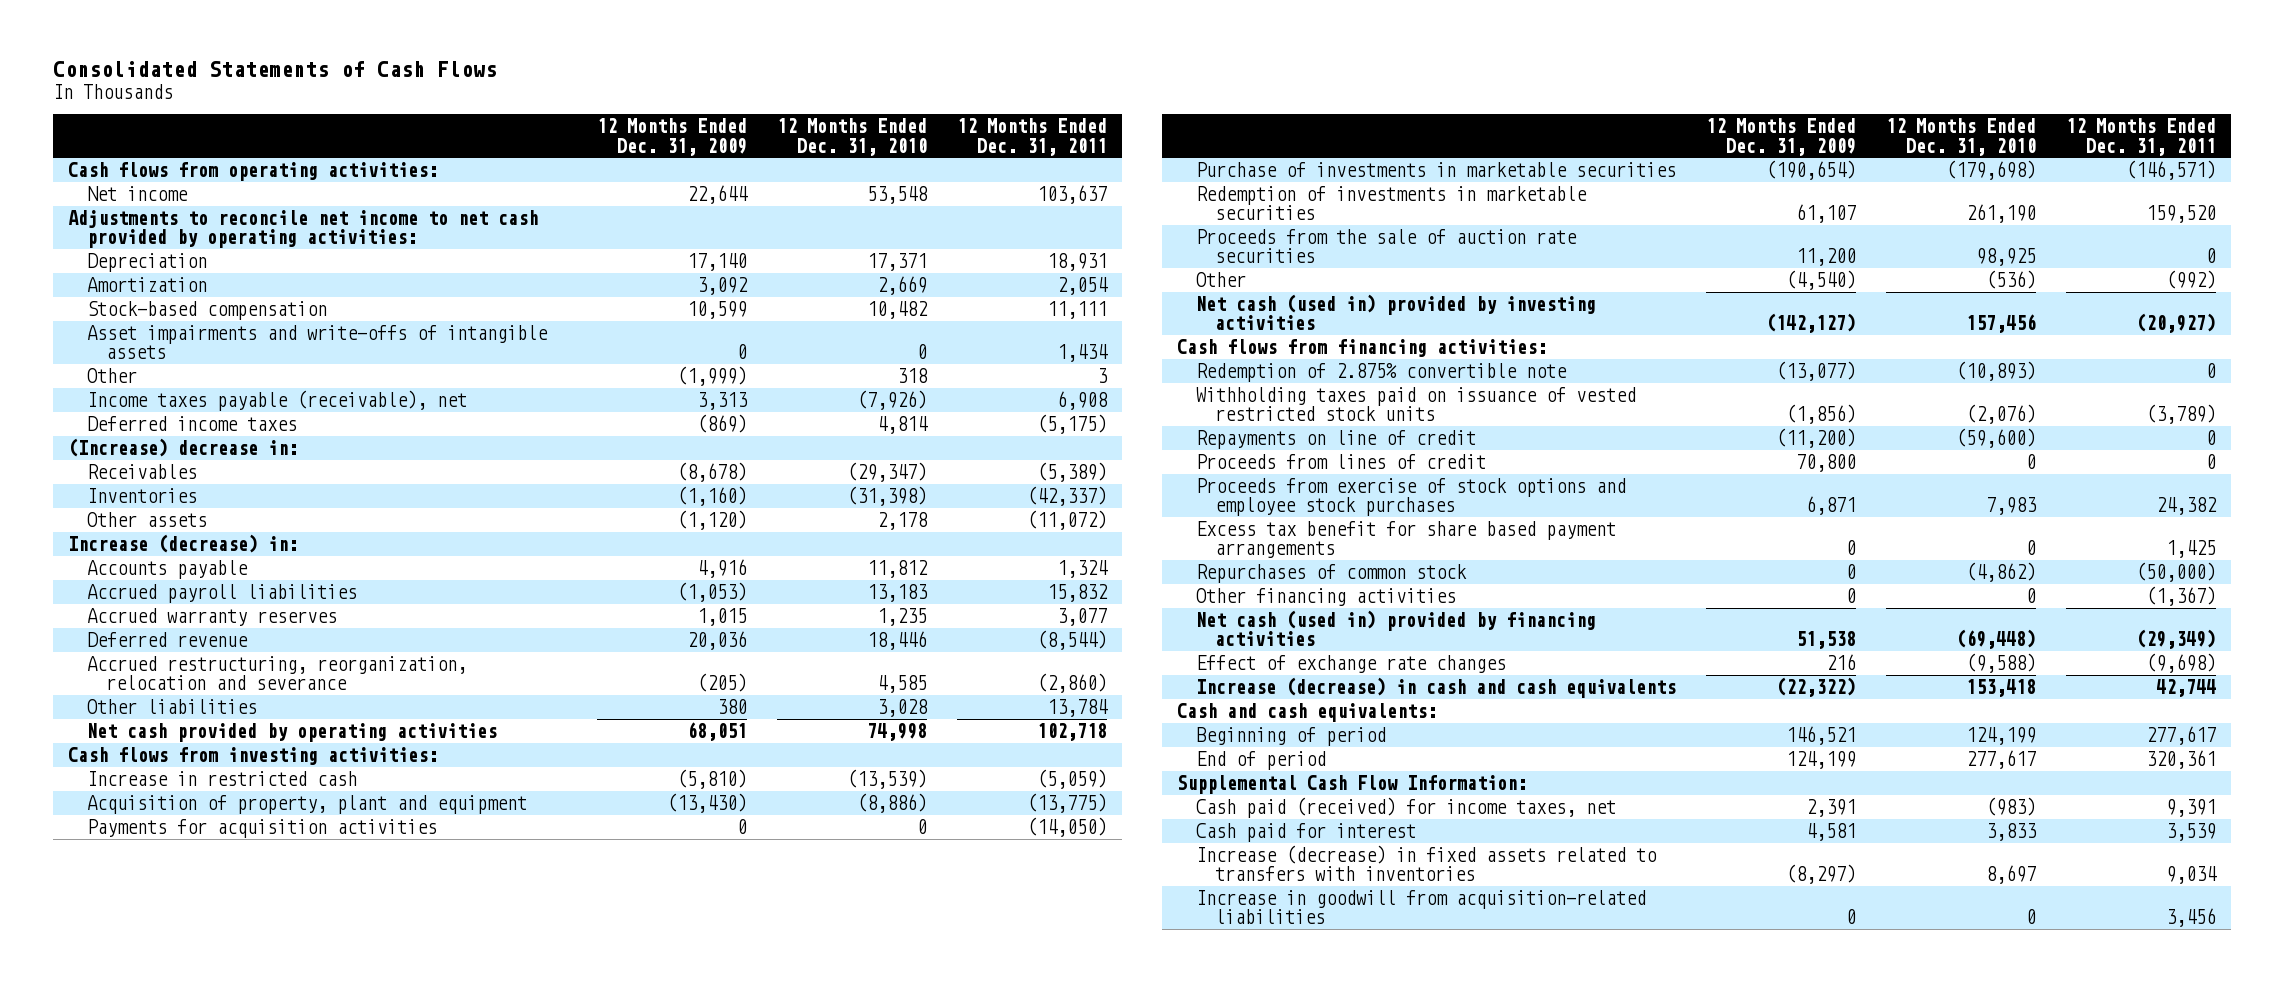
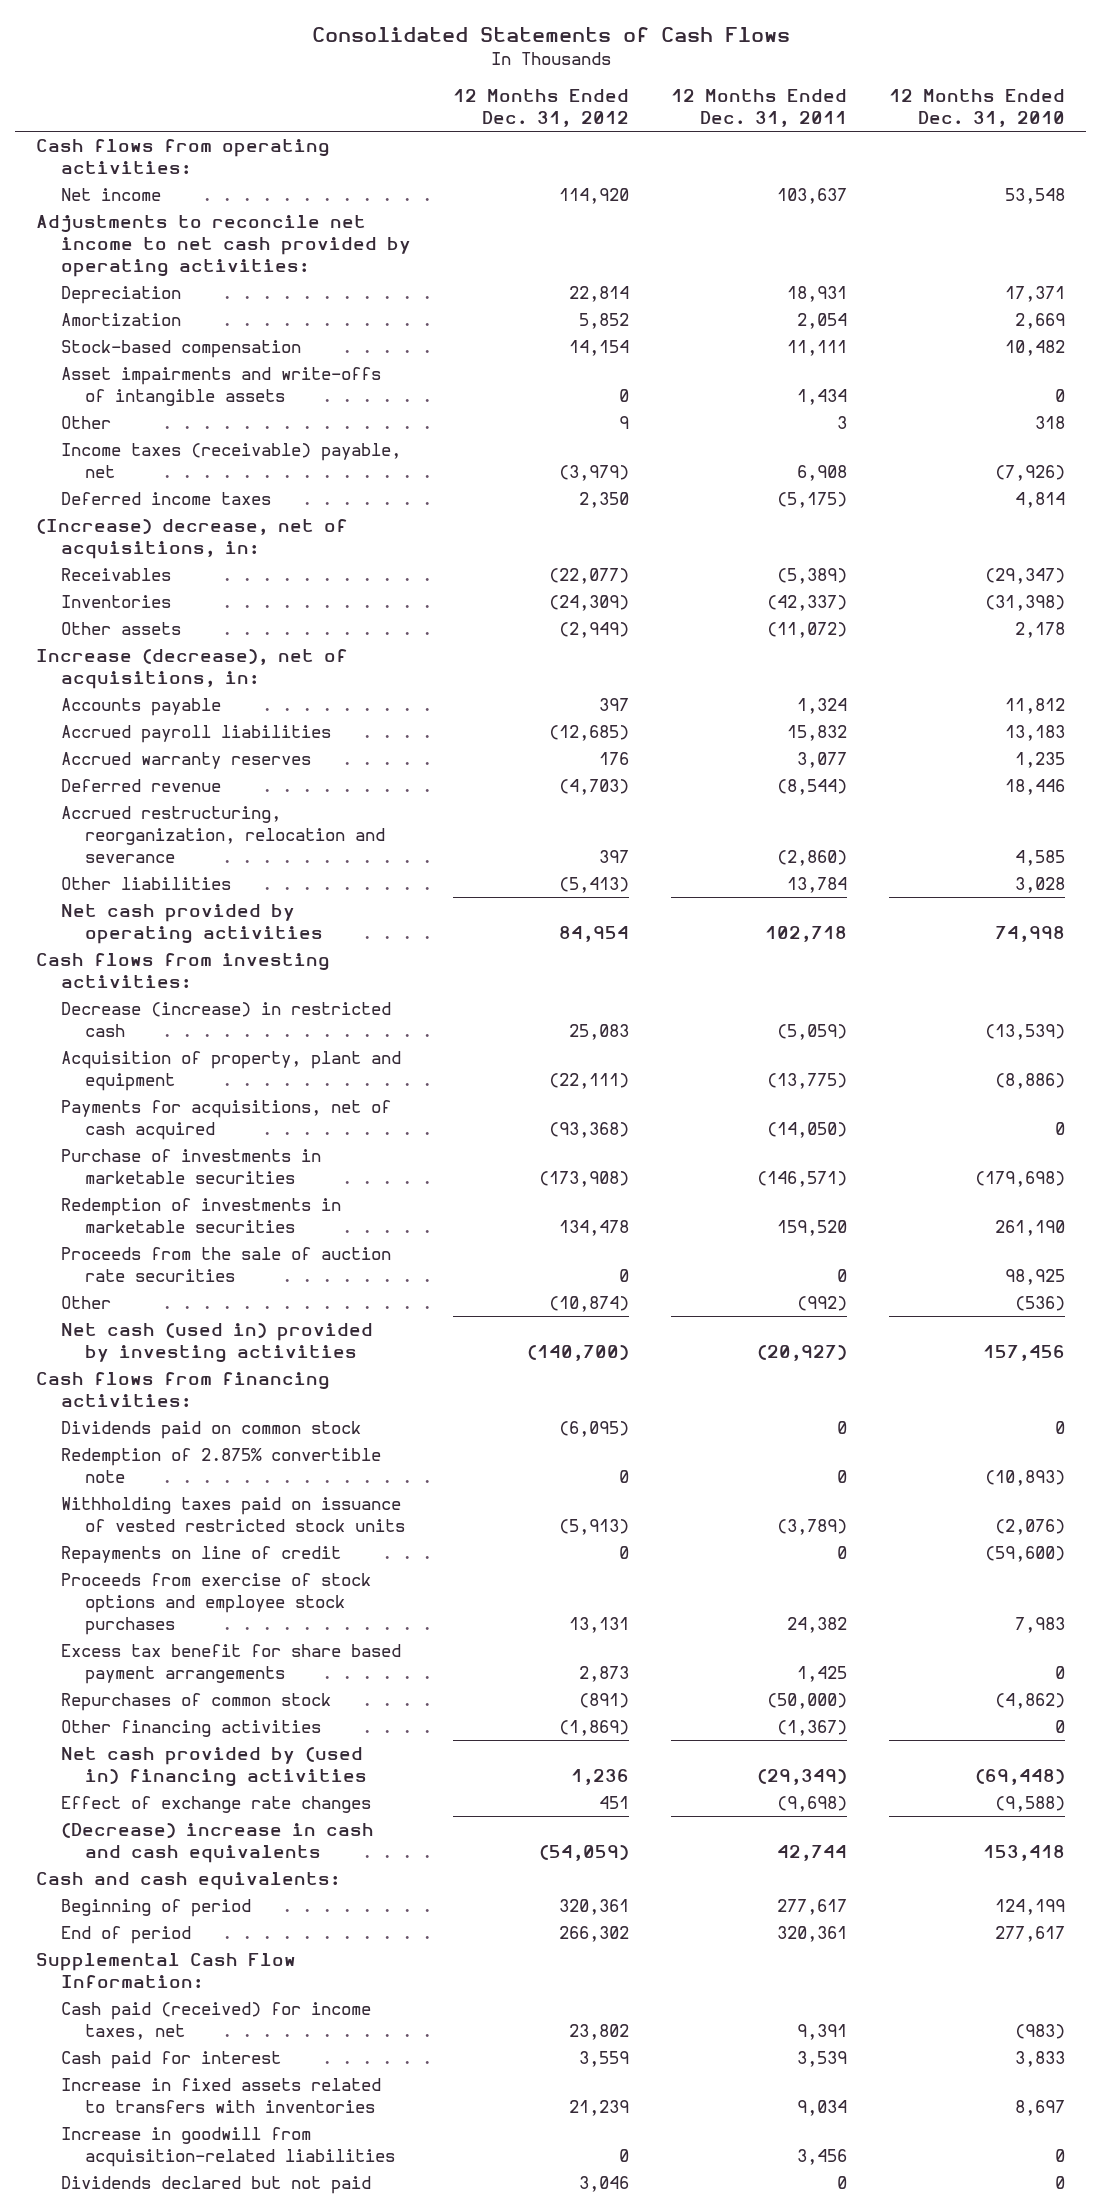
[597,118,748,156] 12 Months Ended Dec. 31, 2009 -> none
none -> [452,88,629,127] 12 Months Ended Dec. 31, 2012
[87,390,468,412] Income taxes payable (receivable), net -> [60,443,401,478] Income taxes (receivable) payable, net
[68,438,299,458] (Increase) decrease in: -> [36,519,349,559] (Increase) decrease, net of acquisitions, in:
[68,534,299,554] Increase (decrease) in: -> [36,649,349,689] Increase (decrease), net of acquisitions, in:
[87,771,358,787] Increase in restricted cash -> [60,1002,391,1037] Decrease (increase) in restricted cash
[87,819,438,839] Payments for acquisition activities -> [60,1100,391,1140] Payments for acquisitions, net of cash acquired
none -> [60,1421,361,1440] Dividends paid on common stock
[1195,454,1486,470] Proceeds from lines of credit -> none
[1195,610,1596,647] Net cash (used in) provided by financing activities -> [60,1747,368,1787] Net cash provided by (used in) financing activities
[1195,677,1676,699] Increase (decrease) in cash and cash equivalents -> [60,1823,374,1863] (Decrease) increase in cash and cash equivalents
[1195,845,1657,882] Increase (decrease) in fixed assets related to transfers with inventories -> [60,2078,381,2113] Increase in fixed assets related to transfers with inventories
none -> [60,2176,371,2195] Dividends declared but not paid

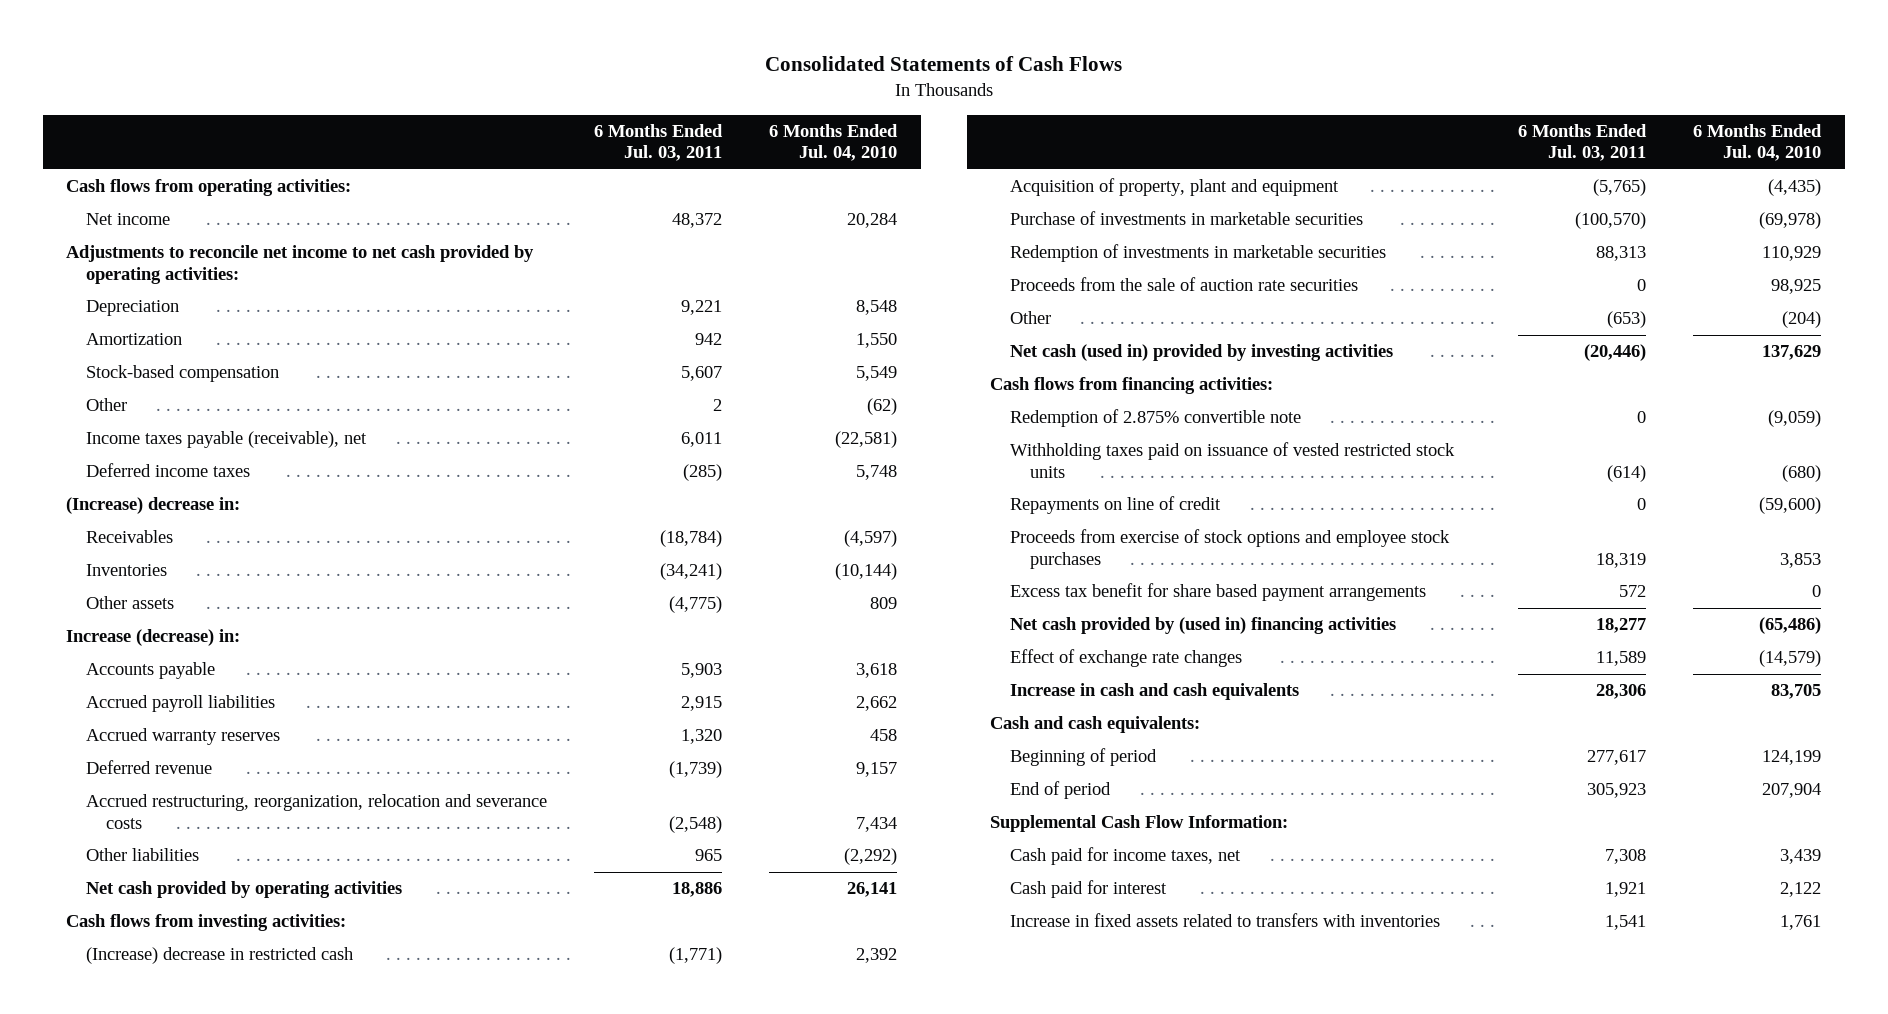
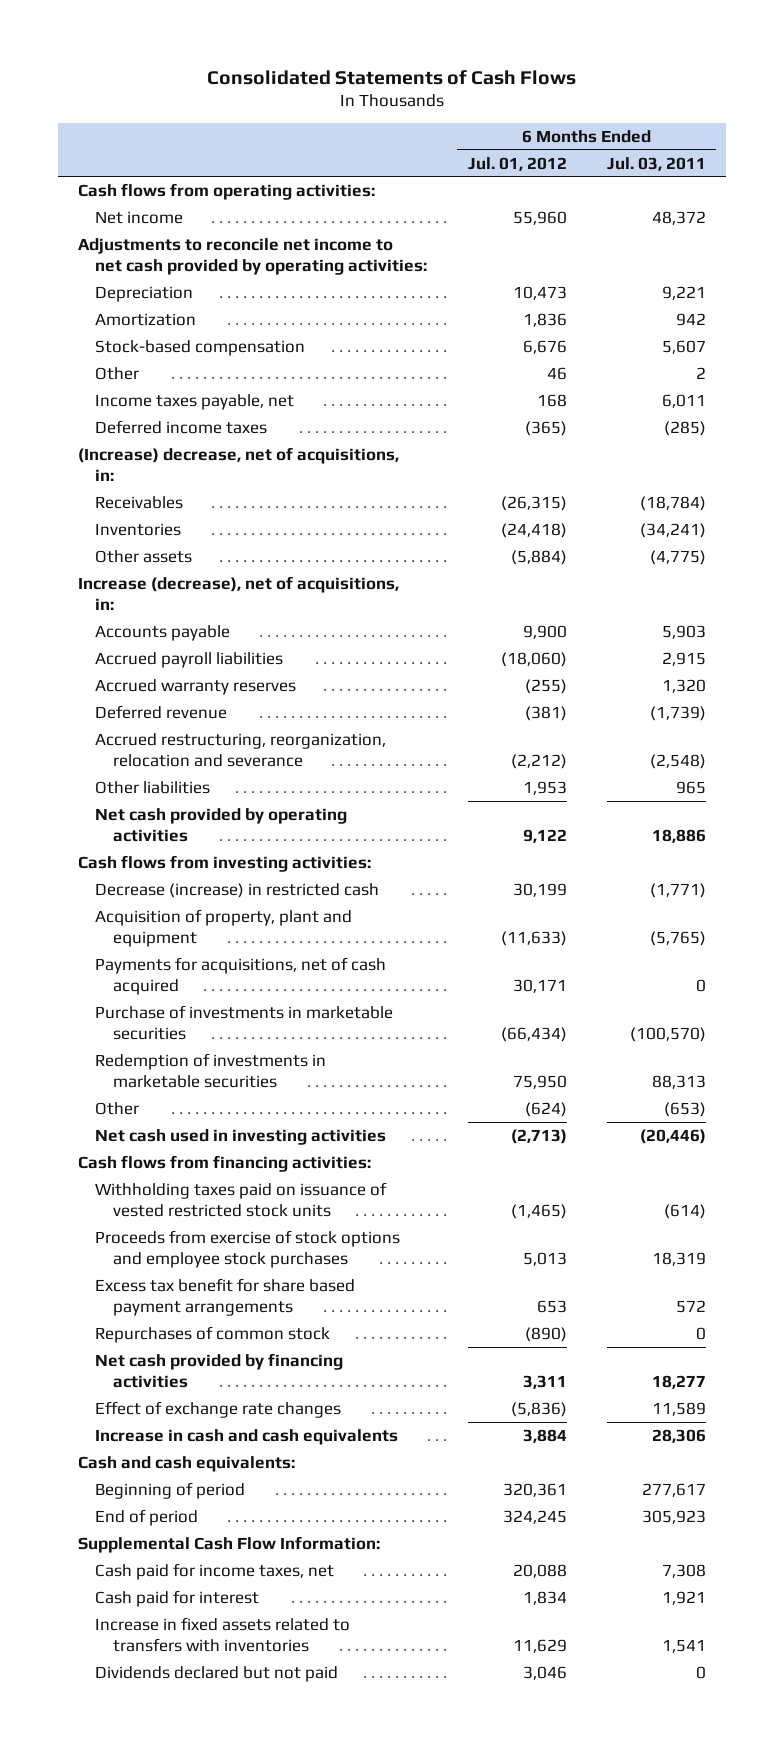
[769,124,899,162] 6 Months Ended Jul. 04, 2010 -> none
none -> [467,156,567,171] Jul. 01, 2012
[86,431,368,449] Income taxes payable (receivable), net -> [95,393,295,410] Income taxes payable, net
[66,497,241,515] (Increase) decrease in: -> [77,446,399,482] (Increase) decrease, net of acquisitions, in:
[66,629,241,647] Increase (decrease) in: -> [77,575,399,611] Increase (decrease), net of acquisitions, in:
[86,794,548,829] Accrued restructuring, reorganization, relocation and severance costs -> [95,732,387,768] Accrued restructuring, reorganization, relocation and severance
[86,947,354,965] (Increase) decrease in restricted cash -> [95,882,380,898] Decrease (increase) in restricted cash
none -> [95,956,387,996] Payments for acquisitions, net of cash acquired
[1010,277,1359,292] Proceeds from the sale of auction rate securities -> none
[1010,344,1394,362] Net cash (used in) provided by investing activities -> [95,1128,387,1145] Net cash used in investing activities
[1010,409,1302,428] Redemption of 2.875% convertible note -> none
[1010,496,1222,515] Repayments on line of credit -> none
none -> [95,1325,331,1343] Repurchases of common stock
[1010,617,1397,635] Net cash provided by (used in) financing activities -> [95,1352,344,1389] Net cash provided by financing activities
none -> [95,1665,339,1682] Dividends declared but not paid

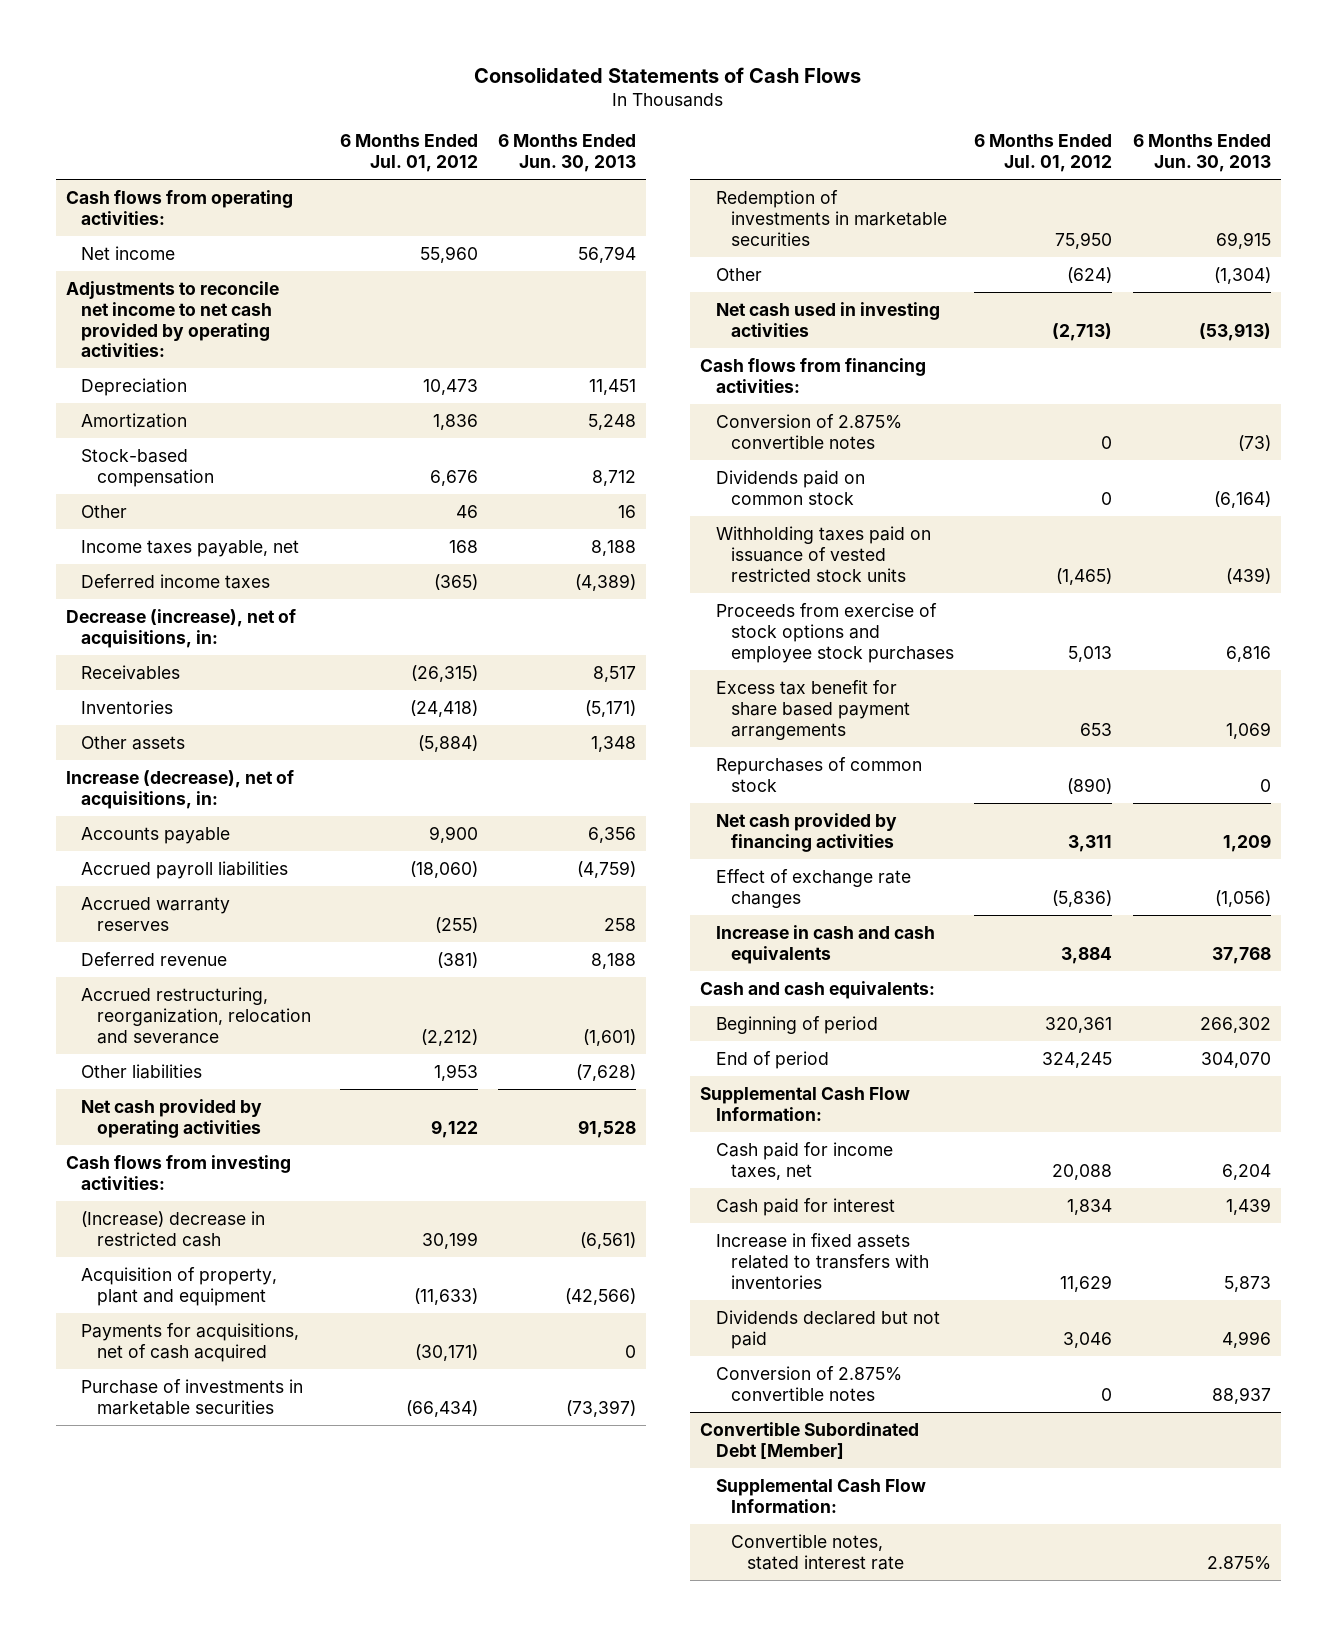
[606,156,706,171] Jul. 03, 2011 -> none
none -> [498,134,637,173] 6 Months Ended Jun. 30, 2013
[77,446,399,482] (Increase) decrease, net of acquisitions, in: -> [65,608,296,648] Decrease (increase), net of acquisitions, in:
[95,882,380,898] Decrease (increase) in restricted cash -> [81,1210,266,1247] (Increase) decrease in restricted cash
[512,979,567,994] 30,171 -> [415,1343,479,1361] (30,171)
none -> [715,413,902,449] Conversion of 2.875% convertible notes
none -> [715,469,865,505] Dividends paid on common stock
none -> [715,1365,902,1401] Conversion of 2.875% convertible notes
none -> [699,1421,919,1459] Convertible Subordinated Debt [Member]
none -> [715,1478,926,1513] Supplemental Cash Flow Information:
none -> [731,1533,904,1570] Convertible notes, stated interest rate

